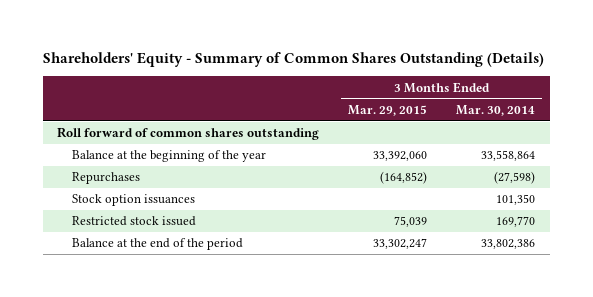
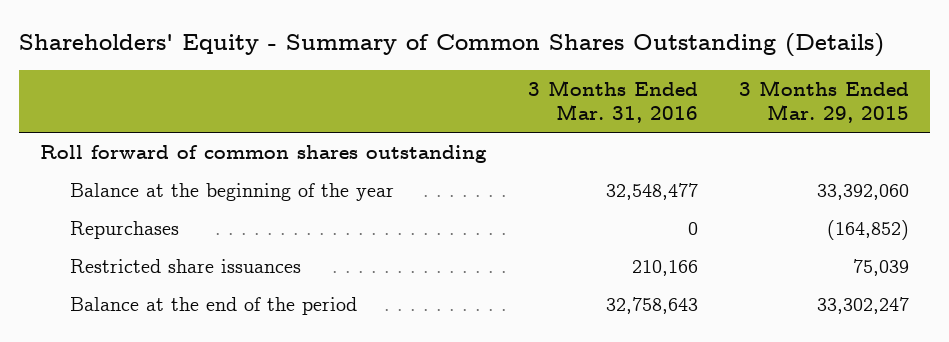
[456,104,536,116] Mar. 30, 2014 -> none
none -> [527,79,698,124] 3 Months Ended Mar. 31, 2016
[71,194,195,207] Stock option issuances -> none
[71,216,196,227] Restricted stock issued -> [69,258,301,273] Restricted share issuances

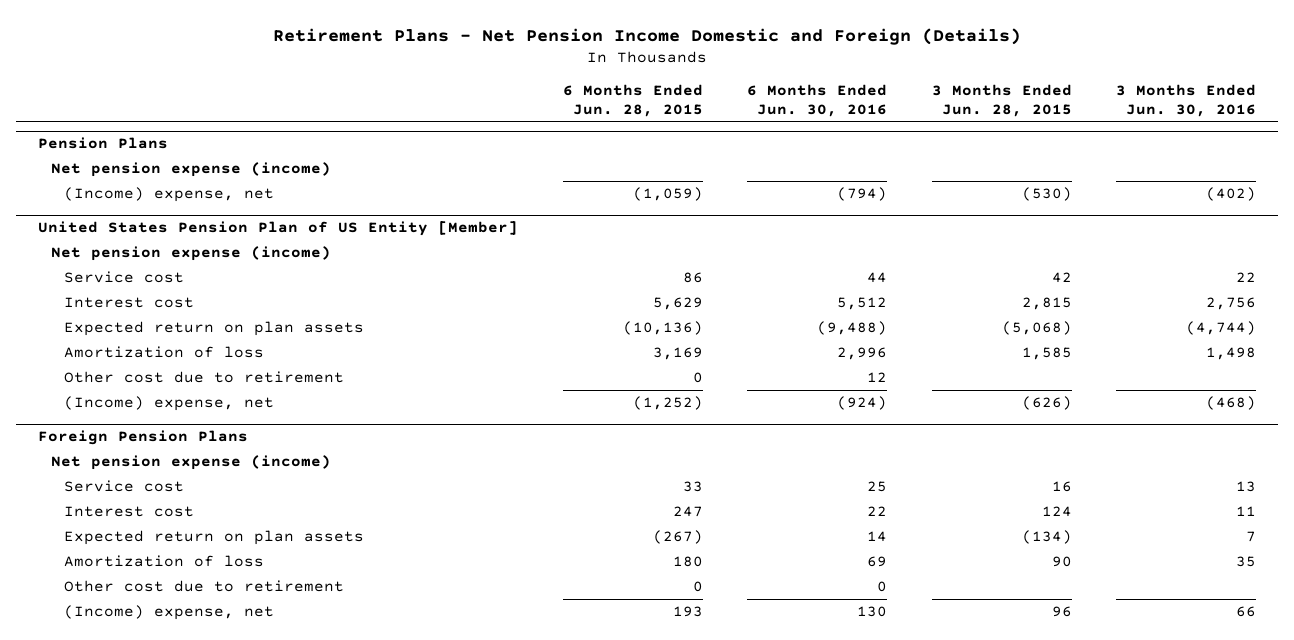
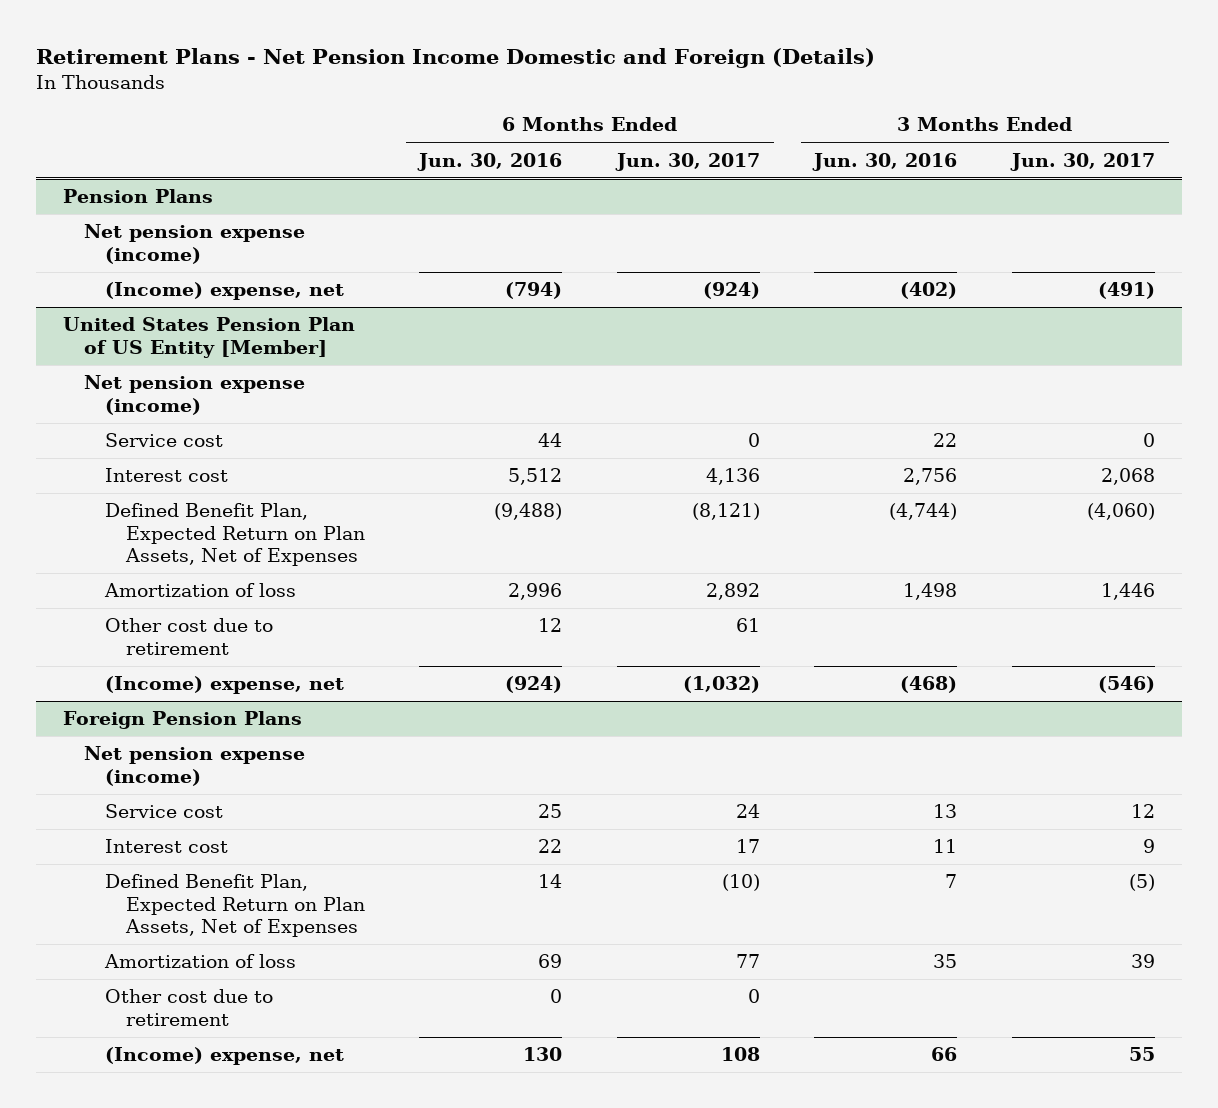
[562,84,703,117] 6 Months Ended Jun. 28, 2015 -> none
[931,84,1072,117] 3 Months Ended Jun. 28, 2015 -> none
none -> [614,152,760,171] Jun. 30, 2017
none -> [1010,152,1156,171] Jun. 30, 2017
[64,320,365,336] Expected return on plan assets -> [104,503,365,566] Defined Benefit Plan, Expected Return on Plan Assets, Net of Expenses
[64,529,365,545] Expected return on plan assets -> [104,874,365,937] Defined Benefit Plan, Expected Return on Plan Assets, Net of Expenses

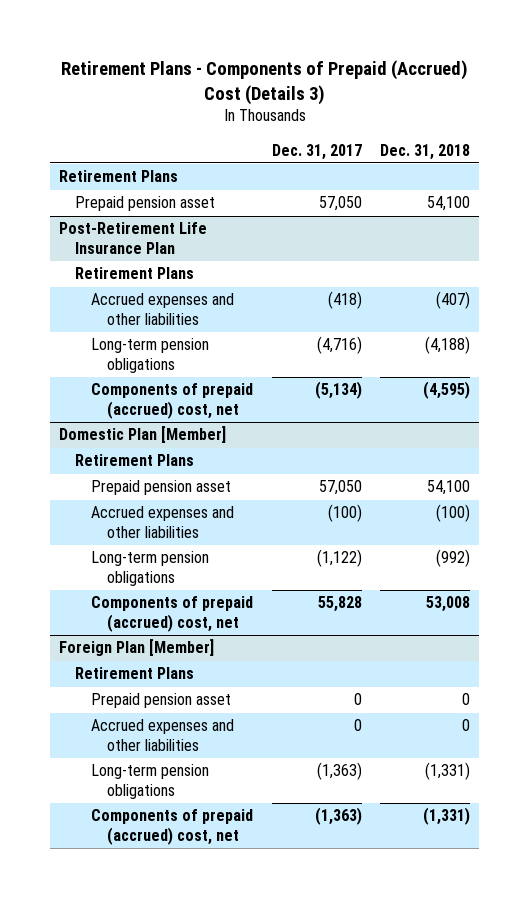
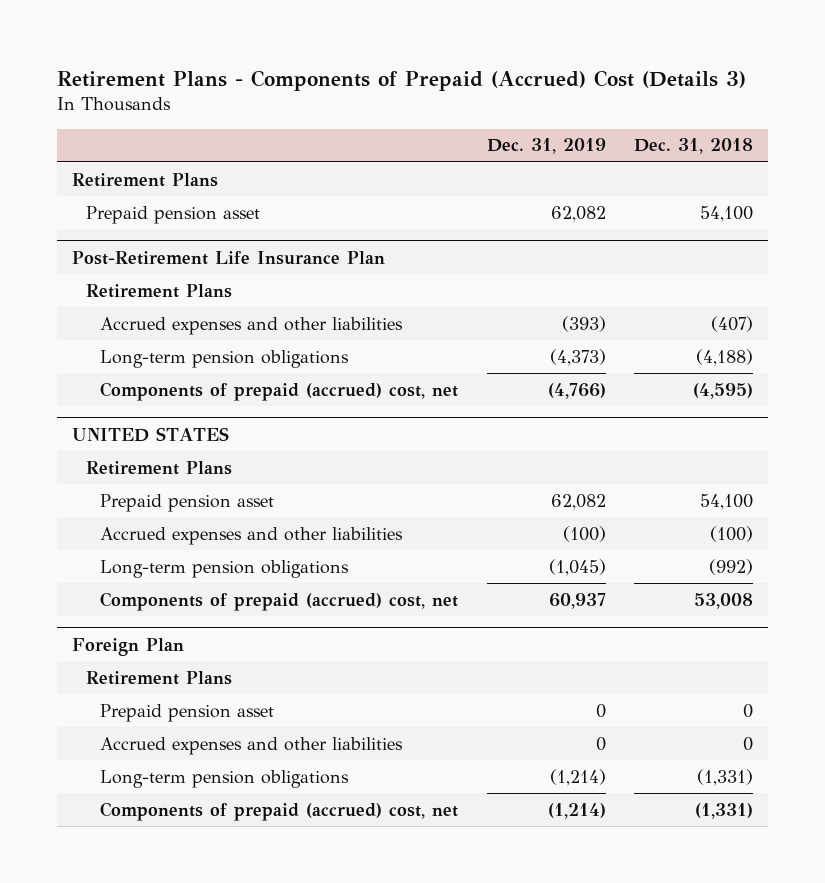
[271,143,362,160] Dec. 31, 2017 -> none
none -> [486,138,606,155] Dec. 31, 2019
[59,426,227,444] Domestic Plan [Member] -> none
none -> [71,426,229,442] UNITED STATES
[59,639,215,657] Foreign Plan [Member] -> [71,637,184,656] Foreign Plan

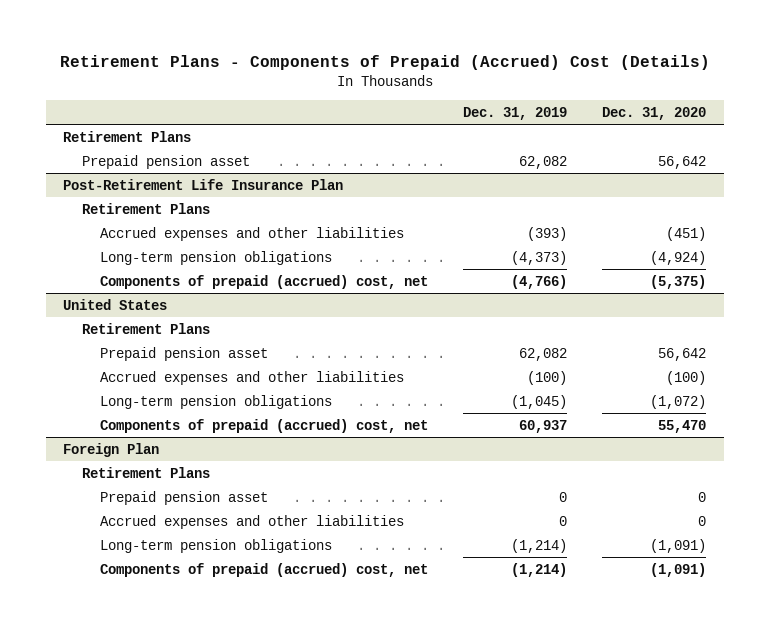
[57,69,747,91] Retirement Plans - Components of Prepaid (Accrued) Cost (Details 3) -> [59,55,710,71] Retirement Plans - Components of Prepaid (Accrued) Cost (Details)
[634,138,754,155] Dec. 31, 2018 -> none
none -> [602,106,707,120] Dec. 31, 2020
[71,426,229,442] UNITED STATES -> [63,298,168,310] United States

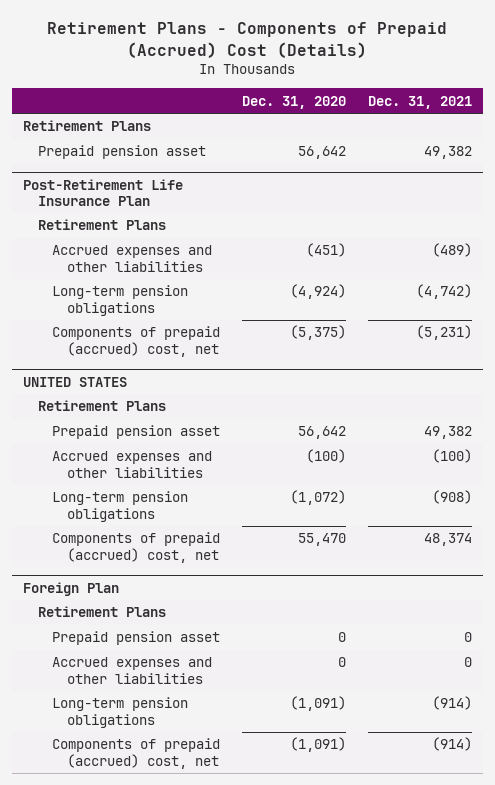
[463,106,568,120] Dec. 31, 2019 -> none
none -> [367,95,472,109] Dec. 31, 2021
[63,298,168,310] United States -> [22,376,127,387] UNITED STATES

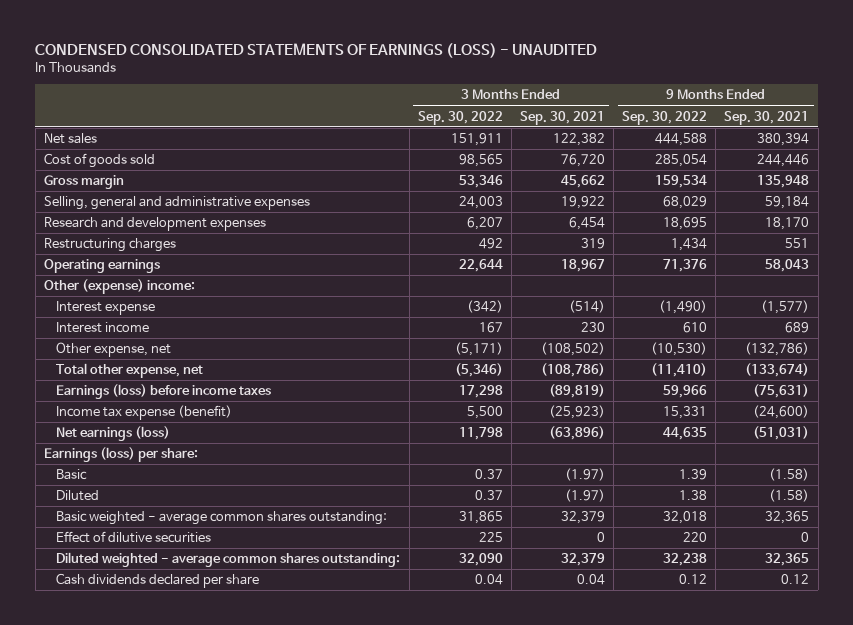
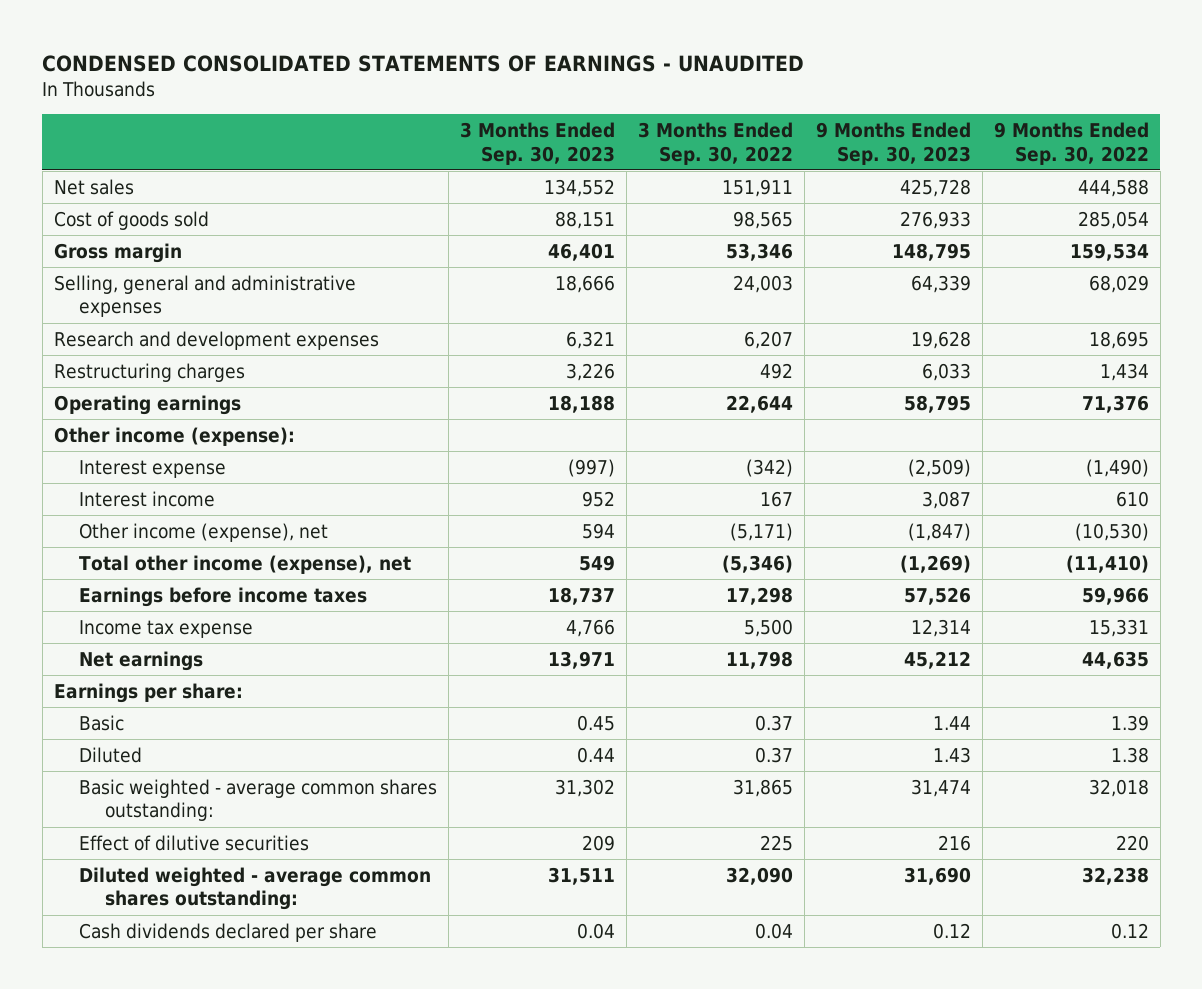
[35,42,598,58] CONDENSED CONSOLIDATED STATEMENTS OF EARNINGS (LOSS) - UNAUDITED -> [42,54,805,72] CONDENSED CONSOLIDATED STATEMENTS OF EARNINGS - UNAUDITED
[519,110,605,125] Sep. 30, 2021 -> none
[724,110,810,125] Sep. 30, 2021 -> none
none -> [460,121,616,165] 3 Months Ended Sep. 30, 2023
none -> [815,121,971,165] 9 Months Ended Sep. 30, 2023
[43,279,195,295] Other (expense) income: -> [53,426,295,446] Other income (expense):
[56,342,172,358] Other expense, net -> [79,522,329,542] Other income (expense), net
[56,363,204,379] Total other expense, net -> [79,554,412,574] Total other income (expense), net
[56,384,272,400] Earnings (loss) before income taxes -> [79,586,368,607] Earnings before income taxes
[56,405,233,421] Income tax expense (benefit) -> [79,619,254,638] Income tax expense
[56,426,171,442] Net earnings (loss) -> [79,650,204,671] Net earnings
[43,447,198,463] Earnings (loss) per share: -> [53,682,243,703] Earnings per share:

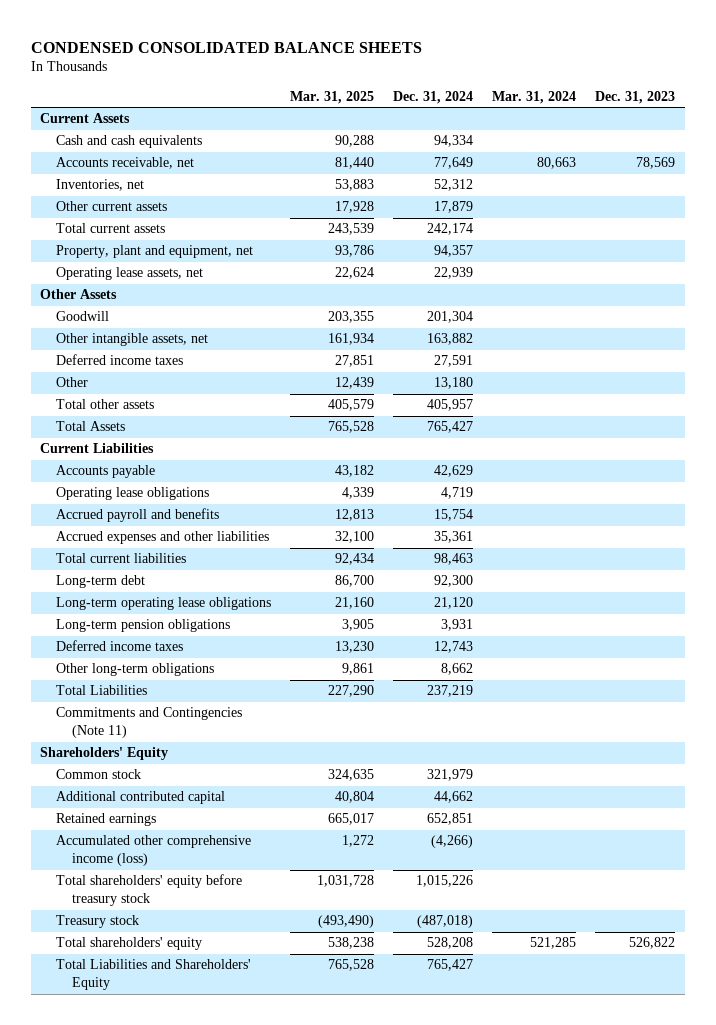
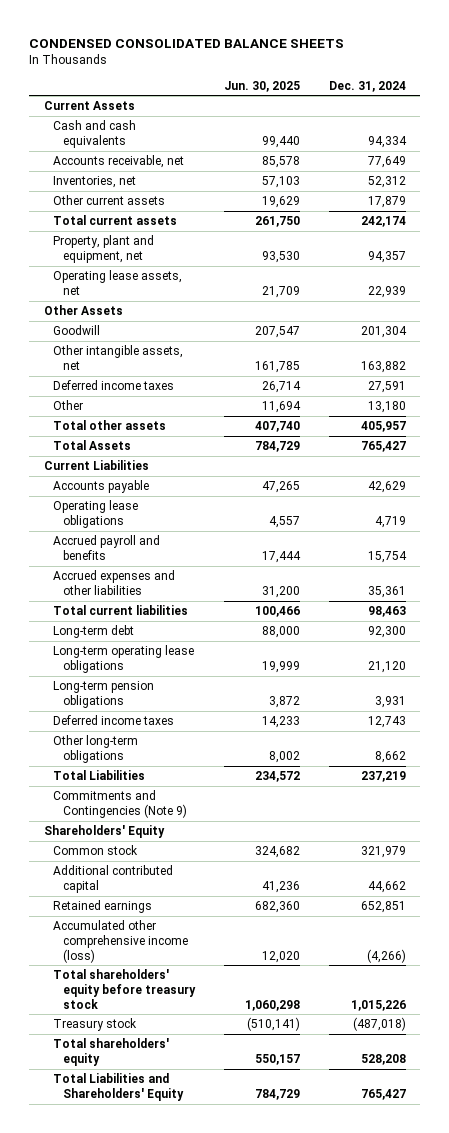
[290,90,375,104] Mar. 31, 2025 -> none
[492,90,577,104] Mar. 31, 2024 -> none
[595,90,676,104] Dec. 31, 2023 -> none
none -> [223,80,300,92] Jun. 30, 2025
[56,707,243,739] Commitments and Contingencies (Note 11) -> [53,790,187,818] Commitments and Contingencies (Note 9)

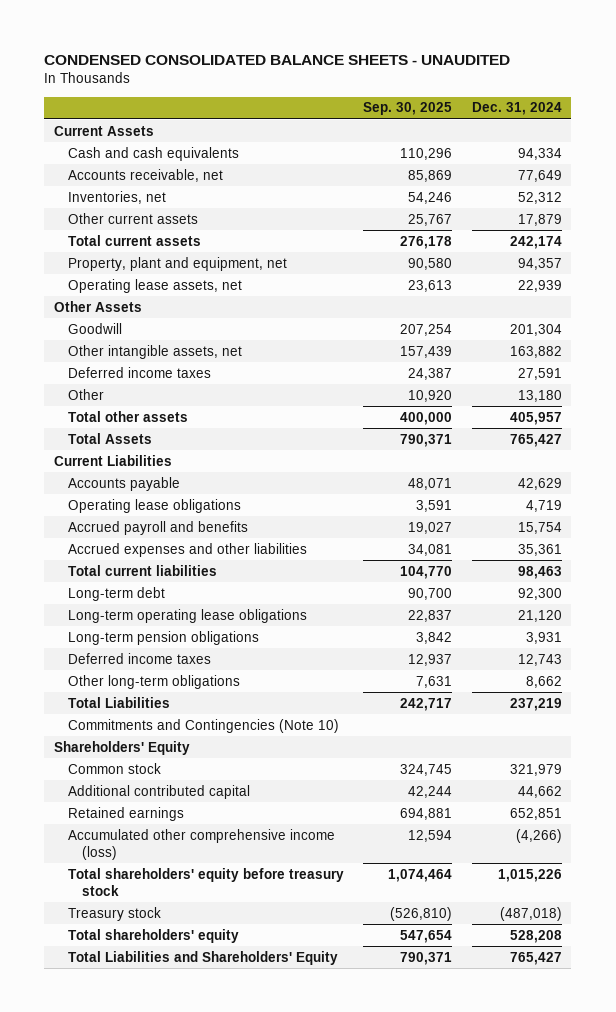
[28,38,344,48] CONDENSED CONSOLIDATED BALANCE SHEETS -> [44,55,511,66] CONDENSED CONSOLIDATED BALANCE SHEETS - UNAUDITED
[223,80,300,92] Jun. 30, 2025 -> none
none -> [363,102,453,116] Sep. 30, 2025
[53,790,187,818] Commitments and Contingencies (Note 9) -> [67,718,339,733] Commitments and Contingencies (Note 10)

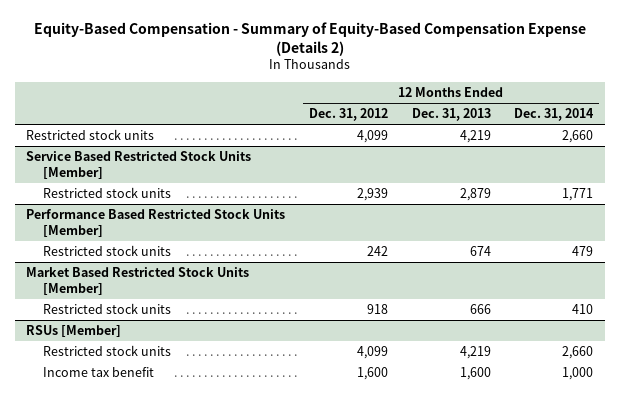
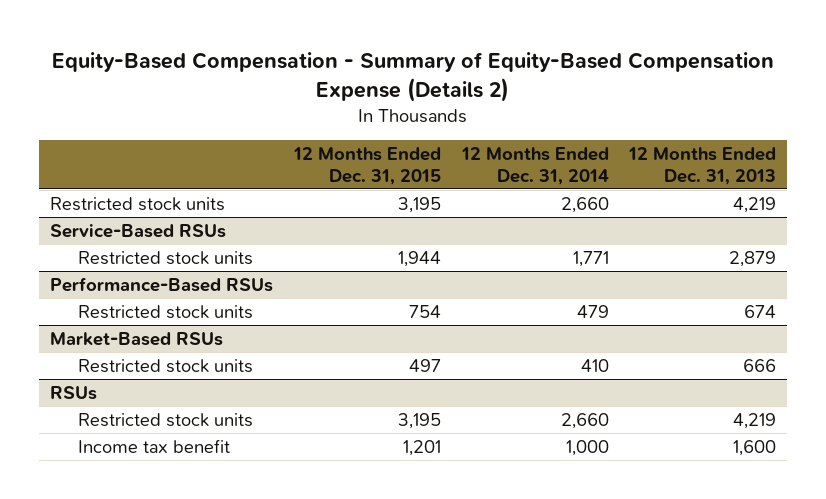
[309,108,389,122] Dec. 31, 2012 -> none
none -> [292,146,441,185] 12 Months Ended Dec. 31, 2015
[26,151,252,179] Service Based Restricted Stock Units [Member] -> [49,223,226,238] Service-Based RSUs
[26,209,286,237] Performance Based Restricted Stock Units [Member] -> [49,276,273,292] Performance-Based RSUs
[26,267,250,295] Market Based Restricted Stock Units [Member] -> [49,331,223,346] Market-Based RSUs
[26,325,122,338] RSUs [Member] -> [49,385,97,400] RSUs

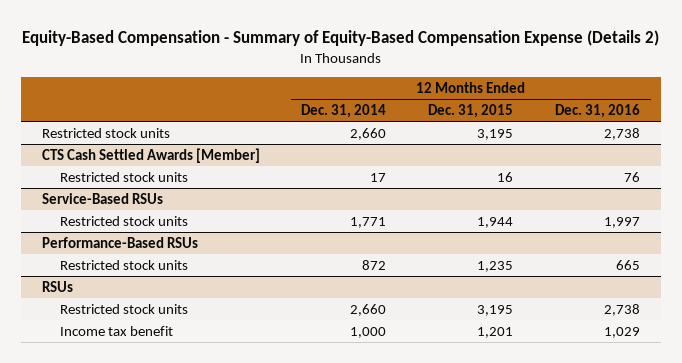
[628,146,777,185] 12 Months Ended Dec. 31, 2013 -> none
none -> [555,103,641,118] Dec. 31, 2016
none -> [41,147,260,163] CTS Cash Settled Awards [Member]
none -> [59,171,188,182] Restricted stock units
[49,331,223,346] Market-Based RSUs -> none
[77,358,253,373] Restricted stock units -> none
[408,304,441,318] 754 -> [477,260,514,272] 1,235
[576,304,609,318] 479 -> [362,259,387,270] 872

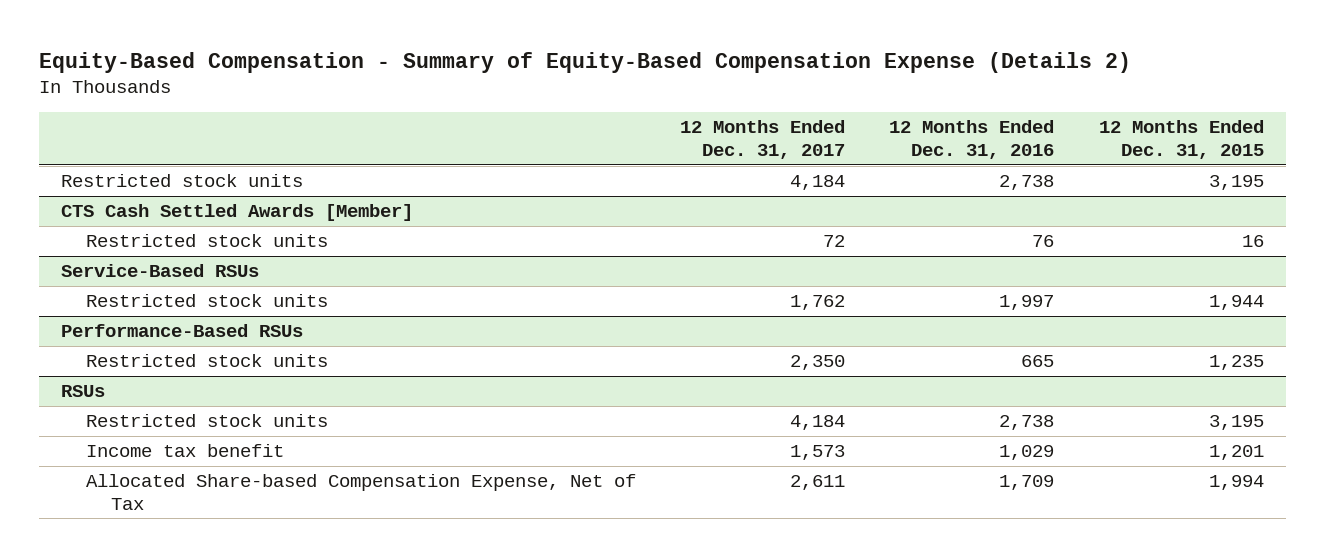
[301,103,387,118] Dec. 31, 2014 -> none
none -> [680,120,846,160] 12 Months Ended Dec. 31, 2017
none -> [85,474,636,510] Allocated Share-based Compensation Expense, Net of Tax

